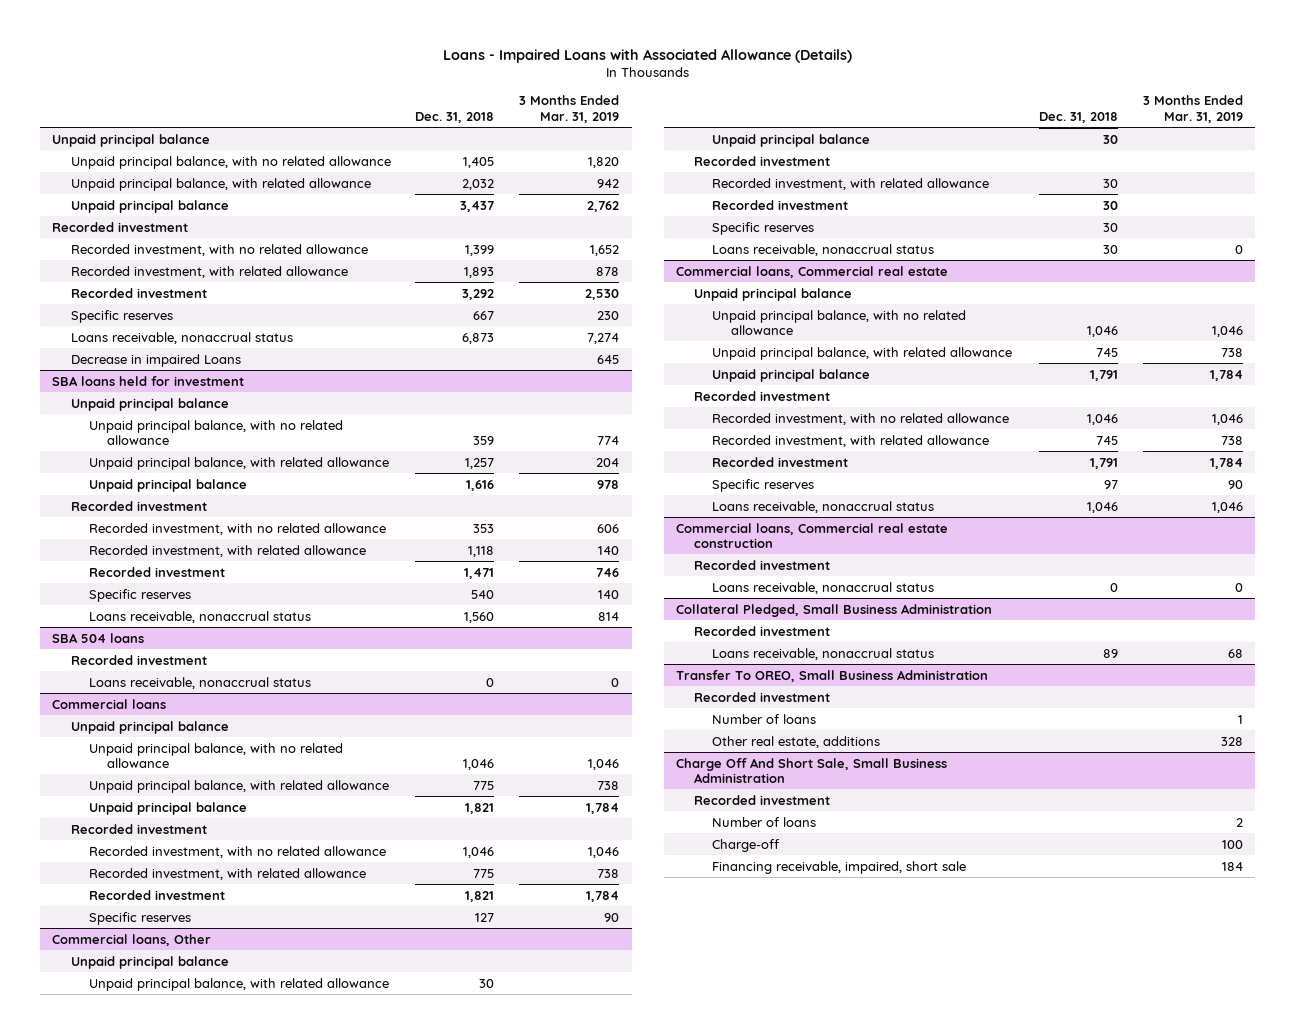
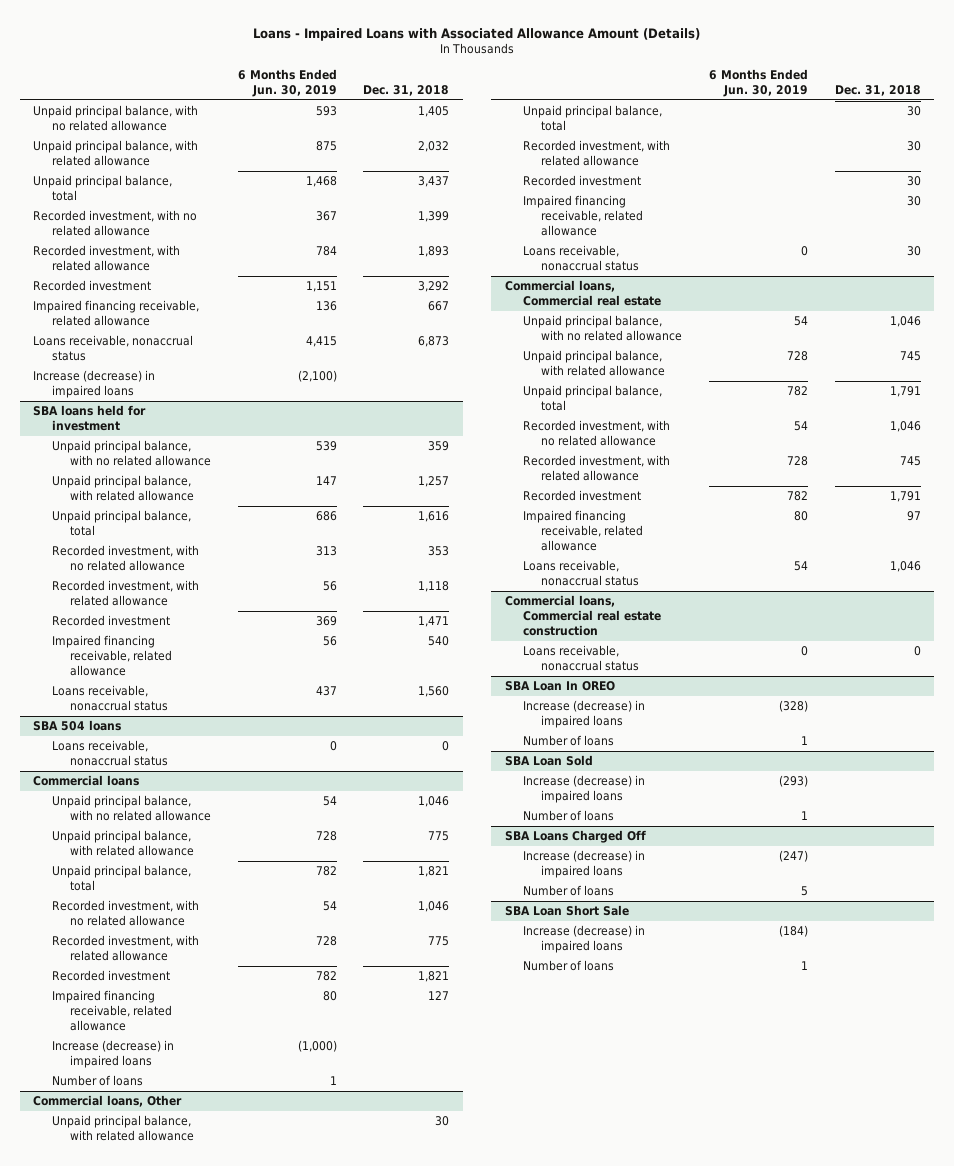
[442,48,852,63] Loans - Impaired Loans with Associated Allowance (Details) -> [252,27,700,41] Loans - Impaired Loans with Associated Allowance Amount (Details)
[519,95,620,123] 3 Months Ended Mar. 31, 2019 -> none
none -> [237,69,337,97] 6 Months Ended Jun. 30, 2019
[52,133,211,147] Unpaid principal balance -> none
[52,221,189,232] Recorded investment -> none
[70,199,229,213] Unpaid principal balance -> [33,175,173,202] Unpaid principal balance, total
[70,309,173,323] Specific reserves -> [33,300,200,327] Impaired financing receivable, related allowance
[70,353,241,367] Decrease in impaired Loans -> [33,370,156,399] Increase (decrease) in impaired loans
[70,397,229,411] Unpaid principal balance -> none
[70,500,207,511] Recorded investment -> none
[88,478,247,492] Unpaid principal balance -> [51,510,191,537] Unpaid principal balance, total
[88,588,191,602] Specific reserves -> [51,635,172,676] Impaired financing receivable, related allowance
[70,654,207,665] Recorded investment -> none
[70,720,229,734] Unpaid principal balance -> none
[70,823,207,834] Recorded investment -> none
[88,801,247,815] Unpaid principal balance -> [51,865,191,892] Unpaid principal balance, total
[88,911,191,925] Specific reserves -> [51,990,172,1031] Impaired financing receivable, related allowance
none -> [51,1040,174,1069] Increase (decrease) in impaired loans
none -> [51,1075,143,1087] Number of loans
[70,955,229,969] Unpaid principal balance -> none
[694,155,831,166] Recorded investment -> none
[712,133,871,147] Unpaid principal balance -> [522,105,662,132] Unpaid principal balance, total
[712,221,815,235] Specific reserves -> [522,195,644,236] Impaired financing receivable, related allowance
[694,287,853,301] Unpaid principal balance -> none
[694,390,831,401] Recorded investment -> none
[712,368,871,382] Unpaid principal balance -> [522,385,662,412] Unpaid principal balance, total
[712,478,815,492] Specific reserves -> [522,510,644,551] Impaired financing receivable, related allowance
[694,559,831,570] Recorded investment -> none
[676,603,993,617] Collateral Pledged, Small Business Administration -> none
[694,625,831,636] Recorded investment -> none
[712,647,935,660] Loans receivable, nonaccrual status -> none
[676,669,989,682] Transfer To OREO, Small Business Administration -> none
[694,691,831,702] Recorded investment -> none
none -> [504,681,615,692] SBA Loan In OREO
none -> [522,700,645,729] Increase (decrease) in impaired loans
[712,735,881,748] Other real estate, additions -> none
[676,757,948,783] Charge Off And Short Sale, Small Business Administration -> none
[694,794,831,805] Recorded investment -> none
none -> [504,755,593,767] SBA Loan Sold
none -> [522,775,645,804] Increase (decrease) in impaired loans
[712,838,781,852] Charge-off -> none
[712,860,967,874] Financing receivable, impaired, short sale -> none
none -> [504,830,646,844] SBA Loans Charged Off
none -> [522,850,645,879] Increase (decrease) in impaired loans
none -> [522,885,614,897] Number of loans
none -> [504,905,629,917] SBA Loan Short Sale
none -> [522,925,645,954] Increase (decrease) in impaired loans
none -> [522,960,614,972] Number of loans

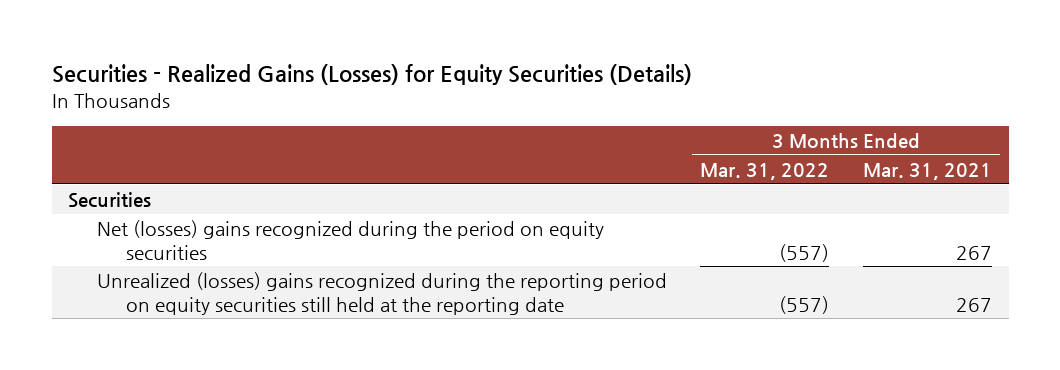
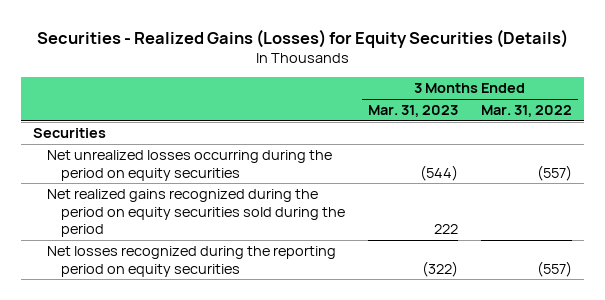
[863,162,993,180] Mar. 31, 2021 -> none
none -> [367,105,458,118] Mar. 31, 2023
[96,220,604,260] Net (losses) gains recognized during the period on equity securities -> [46,150,332,181] Net unrealized losses occurring during the period on equity securities
none -> [46,189,345,238] Net realized gains recognized during the period on equity securities sold during the period
[96,272,667,315] Unrealized (losses) gains recognized during the reporting period on equity securities still held at the reporting date -> [46,246,336,277] Net losses recognized during the reporting period on equity securities

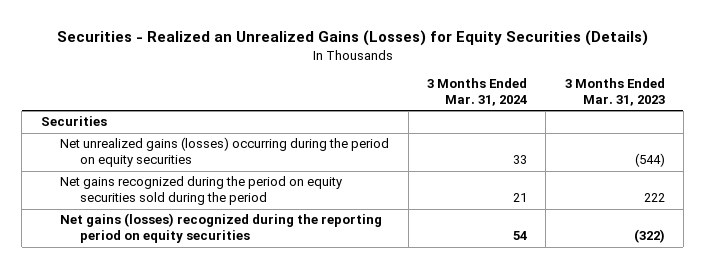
[36,28,568,48] Securities - Realized Gains (Losses) for Equity Securities (Details) -> [56,30,648,47] Securities - Realized an Unrealized Gains (Losses) for Equity Securities (Details)
[481,105,573,118] Mar. 31, 2022 -> none
none -> [426,78,527,107] 3 Months Ended Mar. 31, 2024
[46,150,332,181] Net unrealized losses occurring during the period on equity securities -> [60,137,390,168] Net unrealized gains (losses) occurring during the period on equity securities
[46,189,345,238] Net realized gains recognized during the period on equity securities sold during the period -> [60,176,343,206] Net gains recognized during the period on equity securities sold during the period
[46,246,336,277] Net losses recognized during the reporting period on equity securities -> [60,213,383,244] Net gains (losses) recognized during the reporting period on equity securities

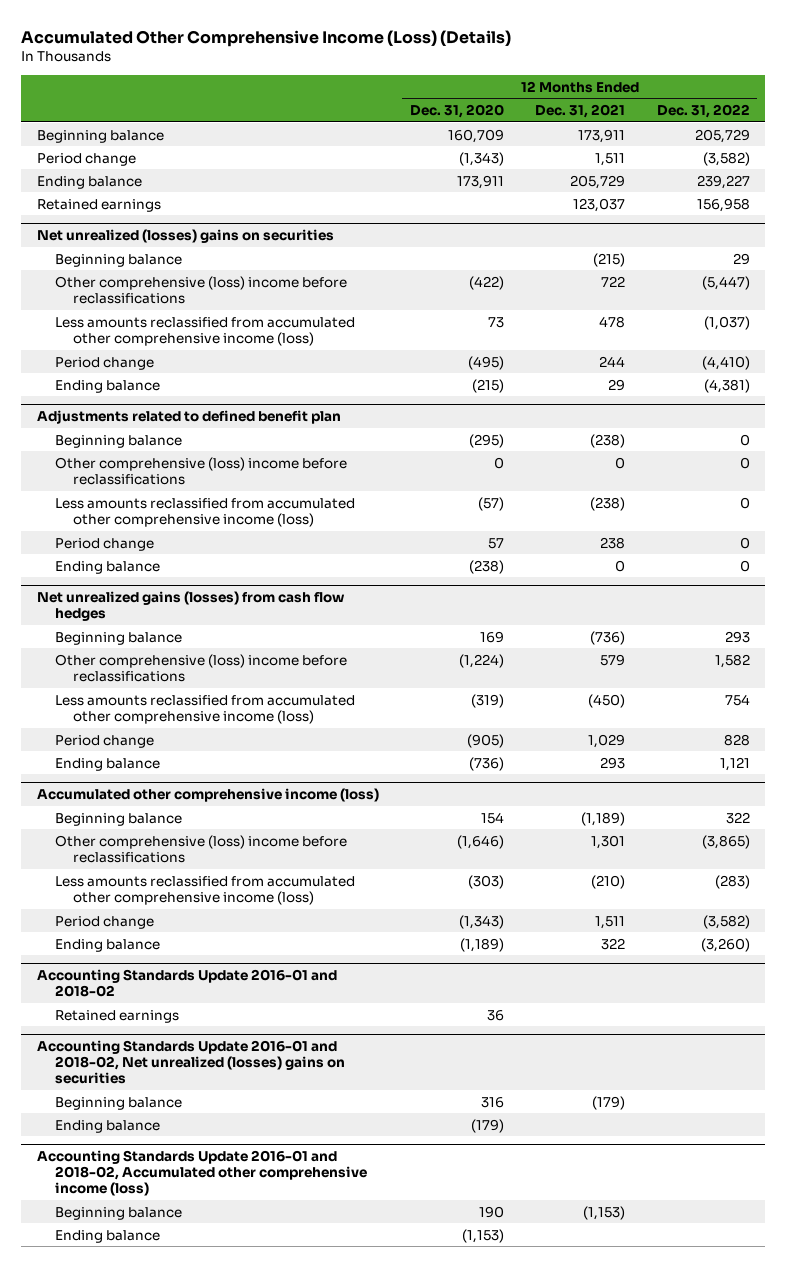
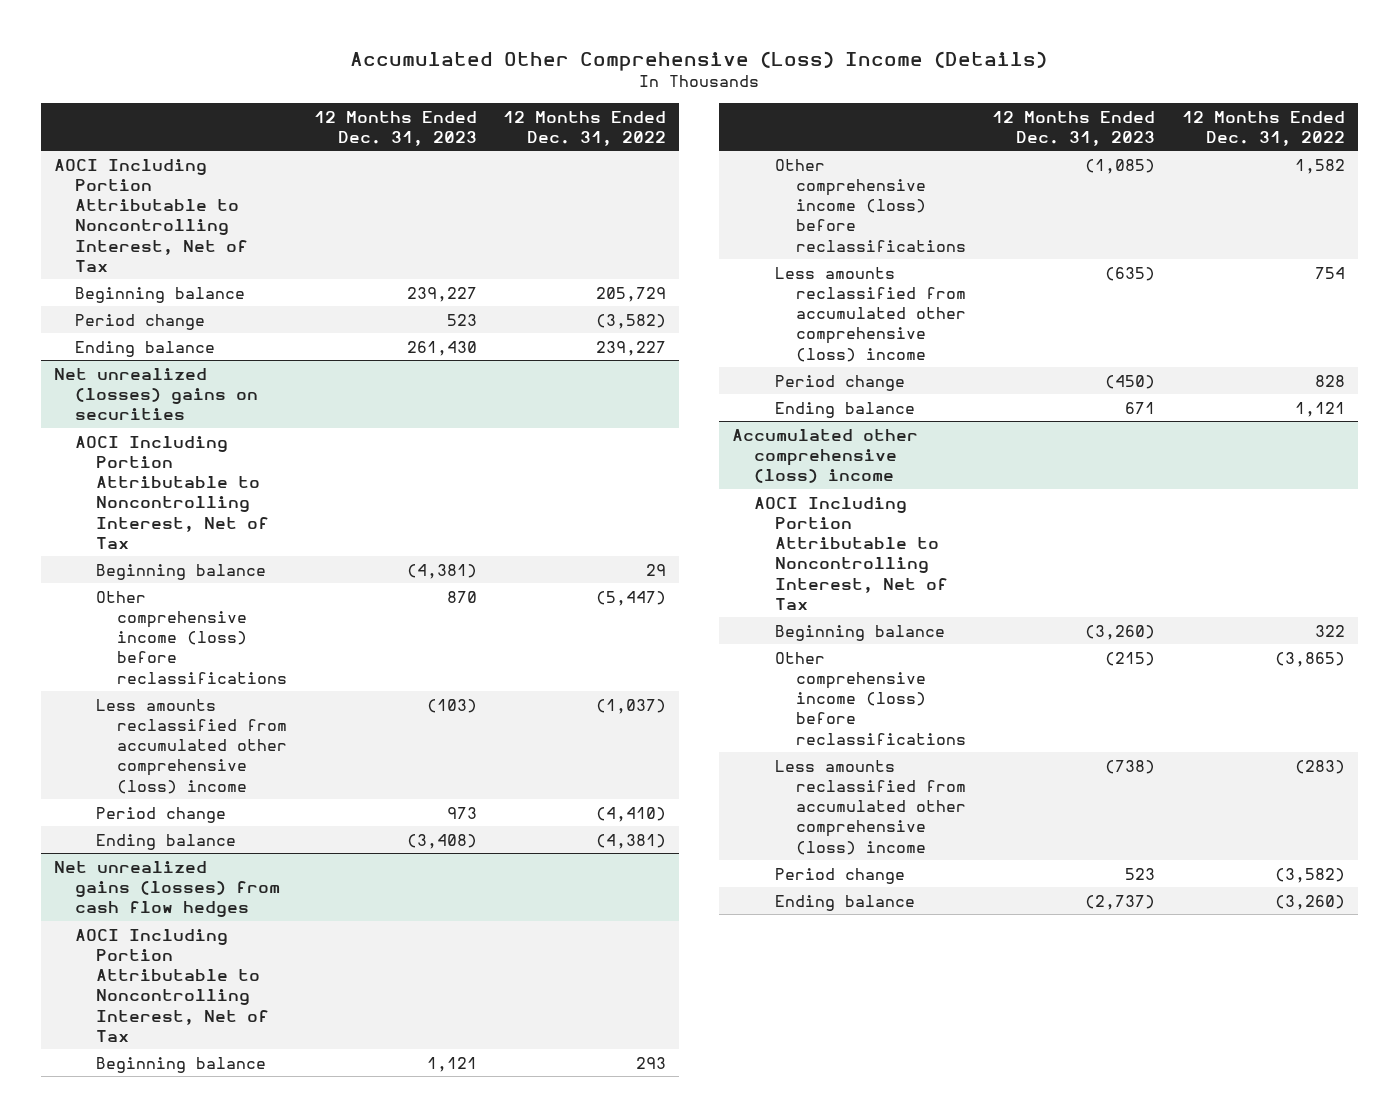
[21,29,512,47] Accumulated Other Comprehensive Income (Loss) (Details) -> [350,50,1048,71] Accumulated Other Comprehensive (Loss) Income (Details)
[410,104,505,119] Dec. 31, 2020 -> none
[535,104,626,119] Dec. 31, 2021 -> none
none -> [313,110,477,146] 12 Months Ended Dec. 31, 2023
none -> [54,158,249,272] AOCI Including Portion Attributable to Noncontrolling Interest, Net of Tax
[36,198,161,212] Retained earnings -> none
none -> [75,435,270,549] AOCI Including Portion Attributable to Noncontrolling Interest, Net of Tax
[55,275,348,304] Other comprehensive (loss) income before reclassifications -> [96,590,288,684] Other comprehensive income (loss) before reclassifications
[55,316,356,346] Less amounts reclassified from accumulated other comprehensive income (loss) -> [96,698,288,794] Less amounts reclassified from accumulated other comprehensive (loss) income
[36,409,341,424] Adjustments related to defined benefit plan -> none
[55,434,183,448] Beginning balance -> none
[55,456,348,485] Other comprehensive (loss) income before reclassifications -> none
[55,497,356,527] Less amounts reclassified from accumulated other comprehensive income (loss) -> none
[55,537,155,551] Period change -> none
[55,560,161,574] Ending balance -> none
none -> [75,928,270,1042] AOCI Including Portion Attributable to Noncontrolling Interest, Net of Tax
[55,653,348,682] Other comprehensive (loss) income before reclassifications -> [774,158,966,252] Other comprehensive income (loss) before reclassifications
[55,694,356,724] Less amounts reclassified from accumulated other comprehensive income (loss) -> [774,266,966,362] Less amounts reclassified from accumulated other comprehensive (loss) income
[36,787,379,802] Accumulated other comprehensive income (loss) -> [732,428,919,484] Accumulated other comprehensive (loss) income
none -> [753,496,948,610] AOCI Including Portion Attributable to Noncontrolling Interest, Net of Tax
[55,834,348,863] Other comprehensive (loss) income before reclassifications -> [774,651,966,745] Other comprehensive income (loss) before reclassifications
[55,875,356,905] Less amounts reclassified from accumulated other comprehensive income (loss) -> [774,759,966,855] Less amounts reclassified from accumulated other comprehensive (loss) income
[36,968,337,997] Accounting Standards Update 2016-01 and 2018-02 -> none
[55,1009,180,1023] Retained earnings -> none
[36,1039,346,1084] Accounting Standards Update 2016-01 and 2018-02, Net unrealized (losses) gains on securities -> none
[55,1096,183,1110] Beginning balance -> none
[55,1119,161,1133] Ending balance -> none
[36,1149,368,1196] Accounting Standards Update 2016-01 and 2018-02, Accumulated other comprehensive income (loss) -> none
[55,1206,183,1220] Beginning balance -> none
[55,1229,161,1243] Ending balance -> none

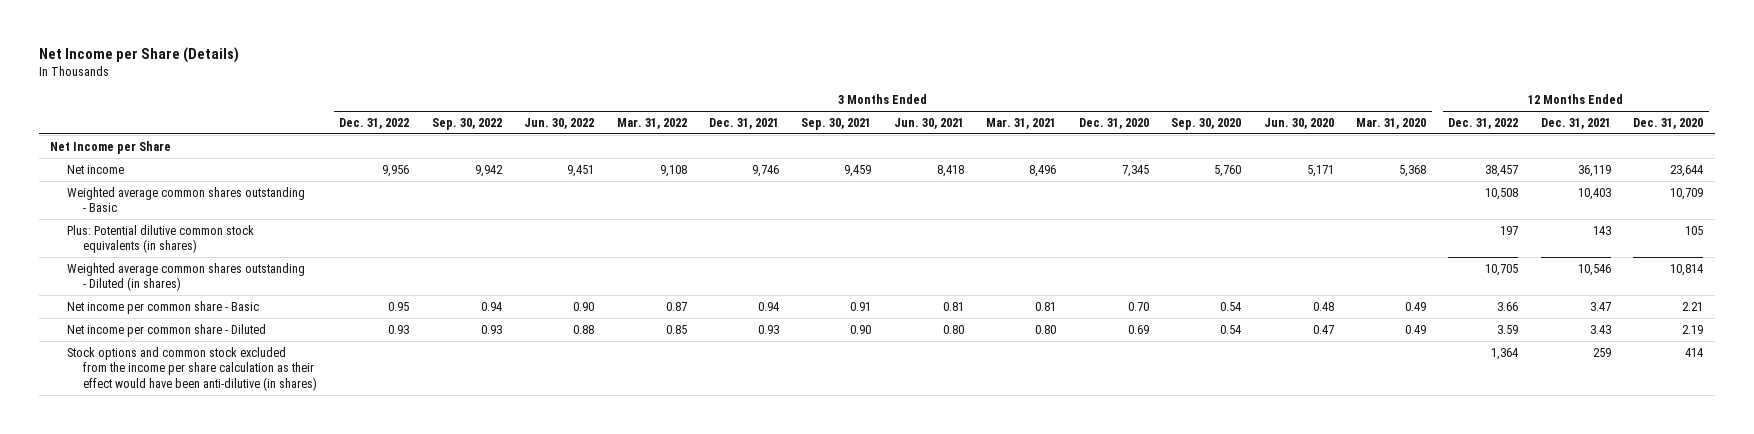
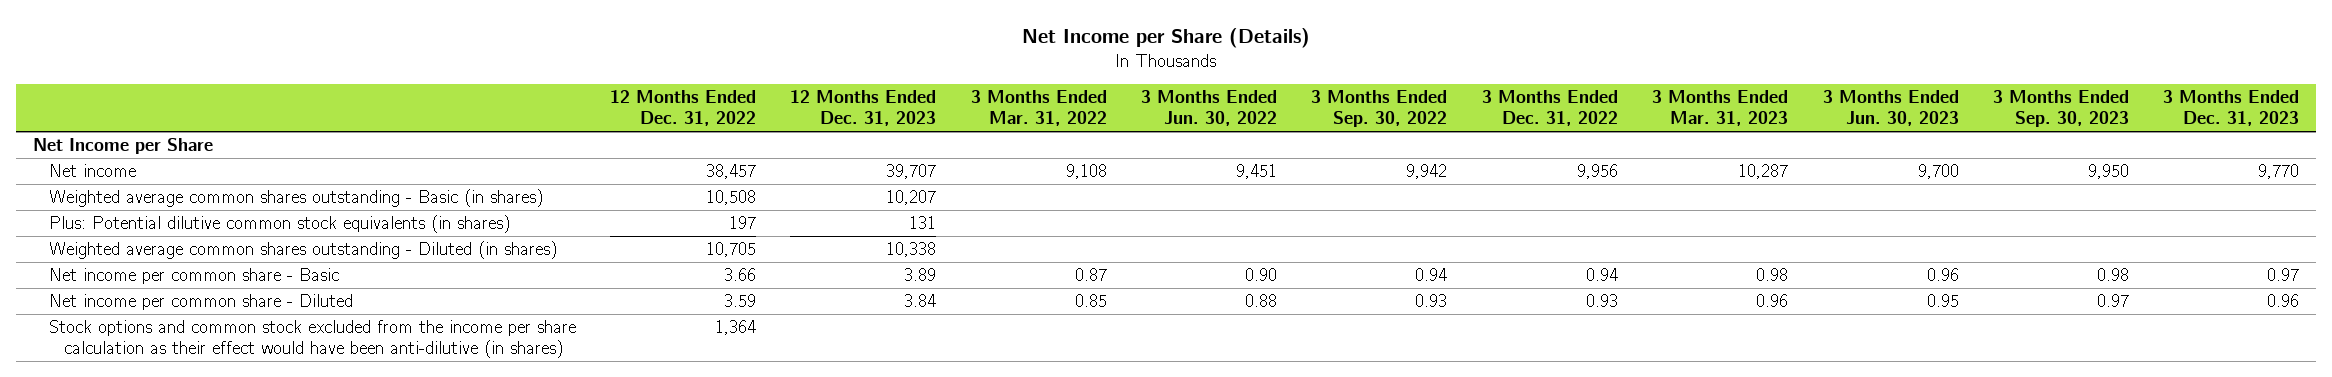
[708,117,779,129] Dec. 31, 2021 -> none
[801,117,872,130] Sep. 30, 2021 -> none
[893,117,964,129] Jun. 30, 2021 -> none
[986,117,1057,129] Mar. 31, 2021 -> none
[1078,117,1149,129] Dec. 31, 2020 -> none
[1171,117,1242,130] Sep. 30, 2020 -> none
[1263,117,1334,129] Jun. 30, 2020 -> none
[1355,117,1426,129] Mar. 31, 2020 -> none
[1540,117,1611,129] Dec. 31, 2021 -> none
[1633,117,1704,129] Dec. 31, 2020 -> none
none -> [790,90,937,127] 12 Months Ended Dec. 31, 2023
none -> [1652,90,1789,127] 3 Months Ended Mar. 31, 2023
none -> [1822,90,1959,127] 3 Months Ended Jun. 30, 2023
none -> [1992,90,2129,128] 3 Months Ended Sep. 30, 2023
none -> [2163,90,2300,127] 3 Months Ended Dec. 31, 2023
[66,186,305,213] Weighted average common shares outstanding - Basic -> [48,189,543,208] Weighted average common shares outstanding - Basic (in shares)
[388,301,410,311] 0.95 -> [1585,268,1618,282] 0.94

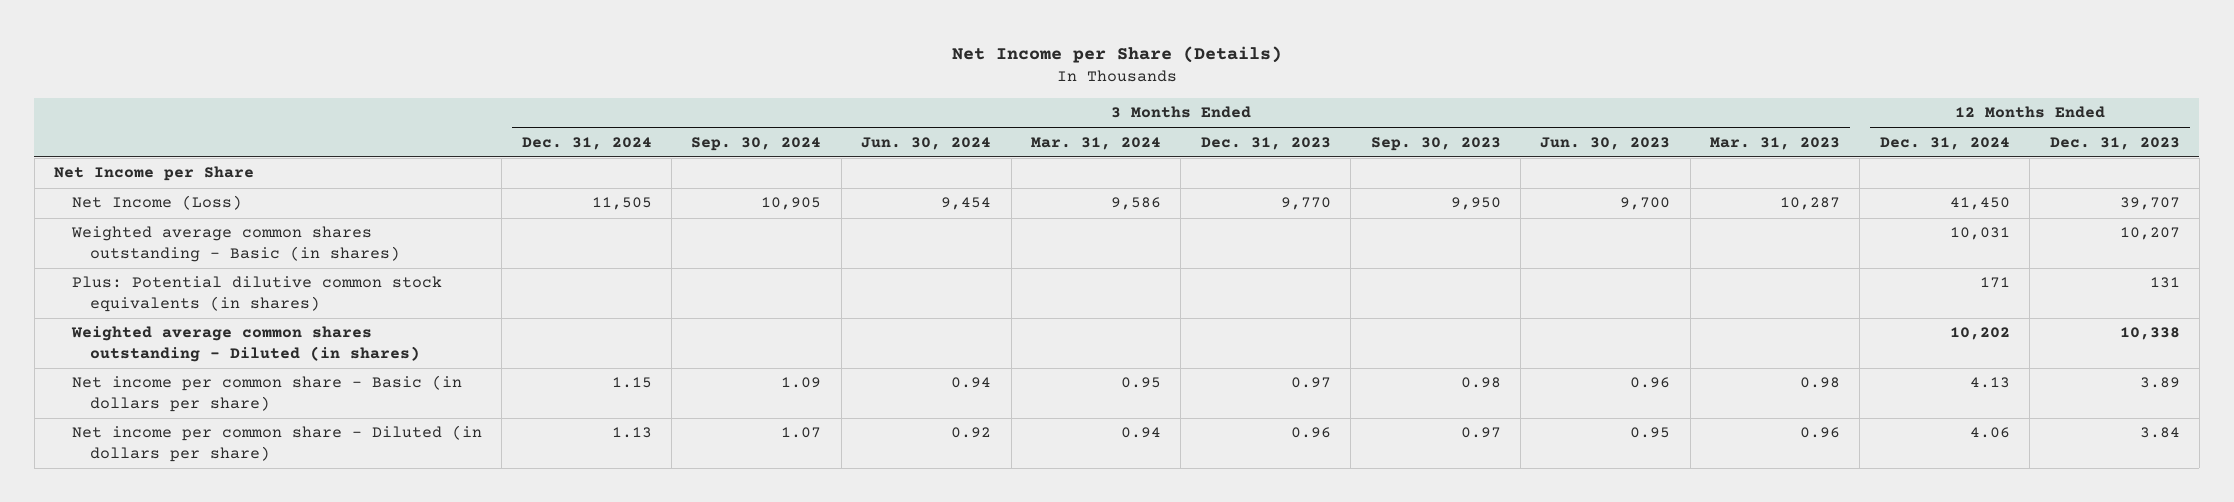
[609,90,756,127] 12 Months Ended Dec. 31, 2022 -> none
[970,90,1107,127] 3 Months Ended Mar. 31, 2022 -> none
[1141,90,1278,127] 3 Months Ended Jun. 30, 2022 -> none
[1311,90,1448,128] 3 Months Ended Sep. 30, 2022 -> none
[1481,90,1618,127] 3 Months Ended Dec. 31, 2022 -> none
none -> [521,136,652,150] Dec. 31, 2024
none -> [691,136,822,151] Sep. 30, 2024
none -> [861,136,992,150] Jun. 30, 2024
none -> [1030,136,1161,150] Mar. 31, 2024
none -> [1879,136,2010,150] Dec. 31, 2024
[48,164,136,178] Net income -> [71,195,242,211] Net Income (Loss)
[48,320,576,359] Stock options and common stock excluded from the income per share calculation as their effect would have been anti-dilutive (in shares) -> none
[48,268,339,285] Net income per common share - Basic -> [71,375,462,412] Net income per common share - Basic (in dollars per share)
[48,294,353,311] Net income per common share - Diluted -> [71,425,482,462] Net income per common share - Diluted (in dollars per share)

